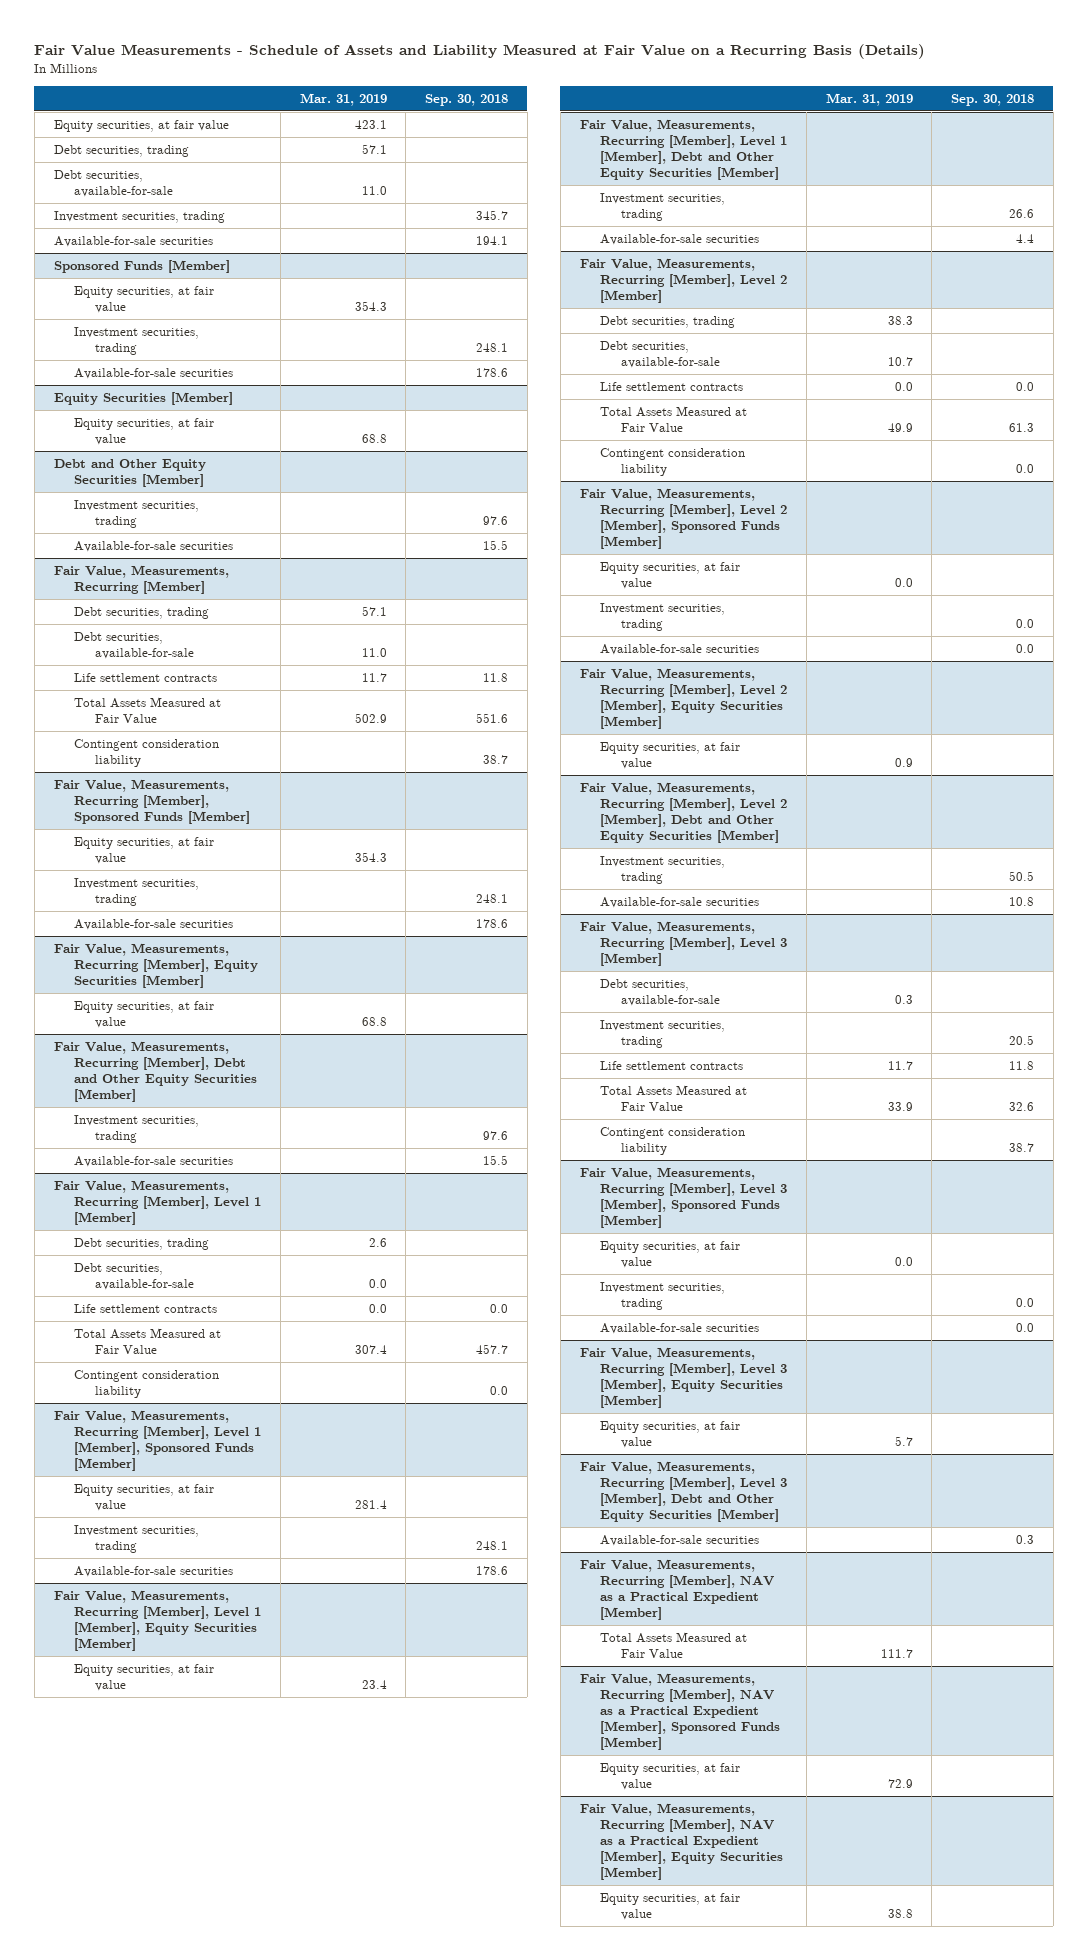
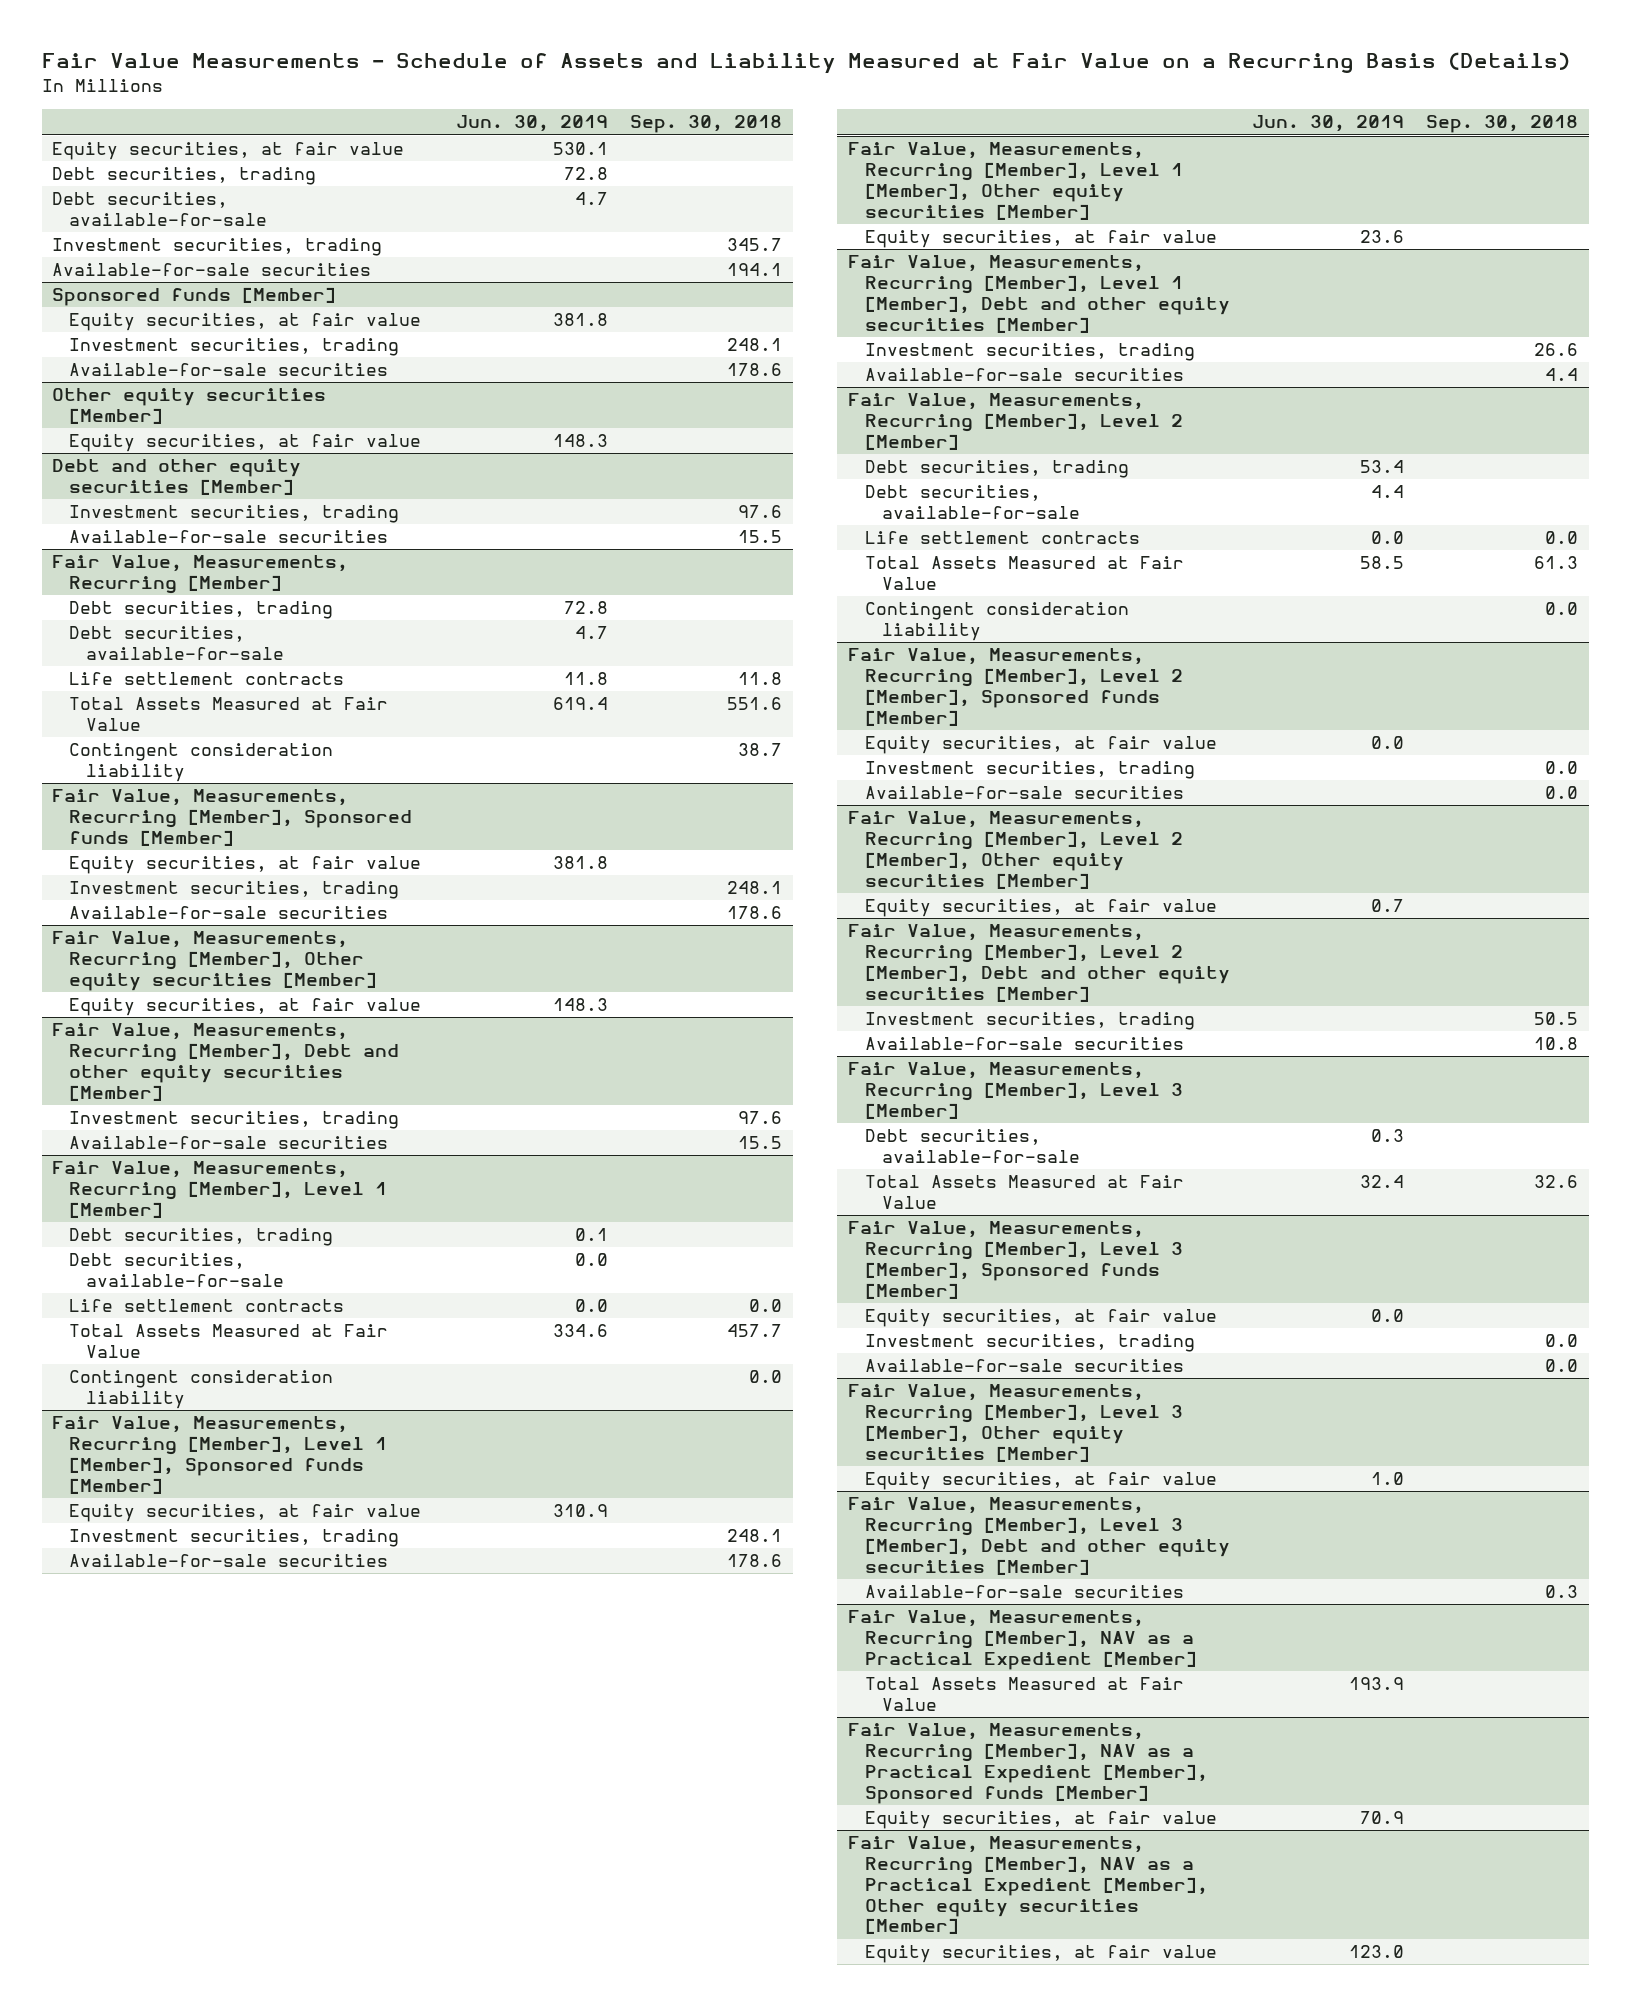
[299,92,387,106] Mar. 31, 2019 -> none
none -> [456,115,609,133] Jun. 30, 2019
[53,259,230,273] Sponsored Funds [Member] -> [52,287,337,307] Sponsored funds [Member]
[53,391,233,405] Equity Securities [Member] -> [52,388,327,425] Other equity securities [Member]
[53,458,206,488] Debt and Other Equity Securities [Member] -> [52,459,302,496] Debt and other equity securities [Member]
[53,778,251,825] Fair Value, Measurements, Recurring [Member], Sponsored Funds [Member] -> [52,789,413,846] Fair Value, Measurements, Recurring [Member], Sponsored funds [Member]
[53,942,259,989] Fair Value, Measurements, Recurring [Member], Equity Securities [Member] -> [52,931,378,991] Fair Value, Measurements, Recurring [Member], Other equity securities [Member]
[53,1040,258,1103] Fair Value, Measurements, Recurring [Member], Debt and Other Equity Securities [Member] -> [52,1023,400,1101] Fair Value, Measurements, Recurring [Member], Debt and other equity securities [Member]
[53,1409,262,1472] Fair Value, Measurements, Recurring [Member], Level 1 [Member], Sponsored Funds [Member] -> [52,1416,388,1494] Fair Value, Measurements, Recurring [Member], Level 1 [Member], Sponsored funds [Member]
[53,1589,262,1652] Fair Value, Measurements, Recurring [Member], Level 1 [Member], Equity Securities [Member] -> [847,142,1183,220] Fair Value, Measurements, Recurring [Member], Level 1 [Member], Other equity securities [Member]
[579,118,788,181] Fair Value, Measurements, Recurring [Member], Level 1 [Member], Debt and Other Equity Securities [Member] -> [847,255,1230,333] Fair Value, Measurements, Recurring [Member], Level 1 [Member], Debt and other equity securities [Member]
[579,487,788,550] Fair Value, Measurements, Recurring [Member], Level 2 [Member], Sponsored Funds [Member] -> [847,648,1183,726] Fair Value, Measurements, Recurring [Member], Level 2 [Member], Sponsored funds [Member]
[579,667,788,730] Fair Value, Measurements, Recurring [Member], Level 2 [Member], Equity Securities [Member] -> [847,811,1183,889] Fair Value, Measurements, Recurring [Member], Level 2 [Member], Other equity securities [Member]
[579,781,788,844] Fair Value, Measurements, Recurring [Member], Level 2 [Member], Debt and Other Equity Securities [Member] -> [847,924,1230,1002] Fair Value, Measurements, Recurring [Member], Level 2 [Member], Debt and other equity securities [Member]
[600,1019,726,1049] Investment securities, trading -> none
[600,1060,744,1070] Life settlement contracts -> none
[600,1126,746,1156] Contingent consideration liability -> none
[579,1166,788,1229] Fair Value, Measurements, Recurring [Member], Level 3 [Member], Sponsored Funds [Member] -> [847,1221,1183,1299] Fair Value, Measurements, Recurring [Member], Level 3 [Member], Sponsored funds [Member]
[579,1346,788,1409] Fair Value, Measurements, Recurring [Member], Level 3 [Member], Equity Securities [Member] -> [847,1384,1183,1462] Fair Value, Measurements, Recurring [Member], Level 3 [Member], Other equity securities [Member]
[579,1460,788,1523] Fair Value, Measurements, Recurring [Member], Level 3 [Member], Debt and Other Equity Securities [Member] -> [847,1497,1230,1575] Fair Value, Measurements, Recurring [Member], Level 3 [Member], Debt and other equity securities [Member]
[579,1672,781,1751] Fair Value, Measurements, Recurring [Member], NAV as a Practical Expedient [Member], Sponsored Funds [Member] -> [847,1723,1208,1804] Fair Value, Measurements, Recurring [Member], NAV as a Practical Expedient [Member], Sponsored funds [Member]
[579,1802,784,1881] Fair Value, Measurements, Recurring [Member], NAV as a Practical Expedient [Member], Equity Securities [Member] -> [847,1836,1208,1935] Fair Value, Measurements, Recurring [Member], NAV as a Practical Expedient [Member], Other equity securities [Member]

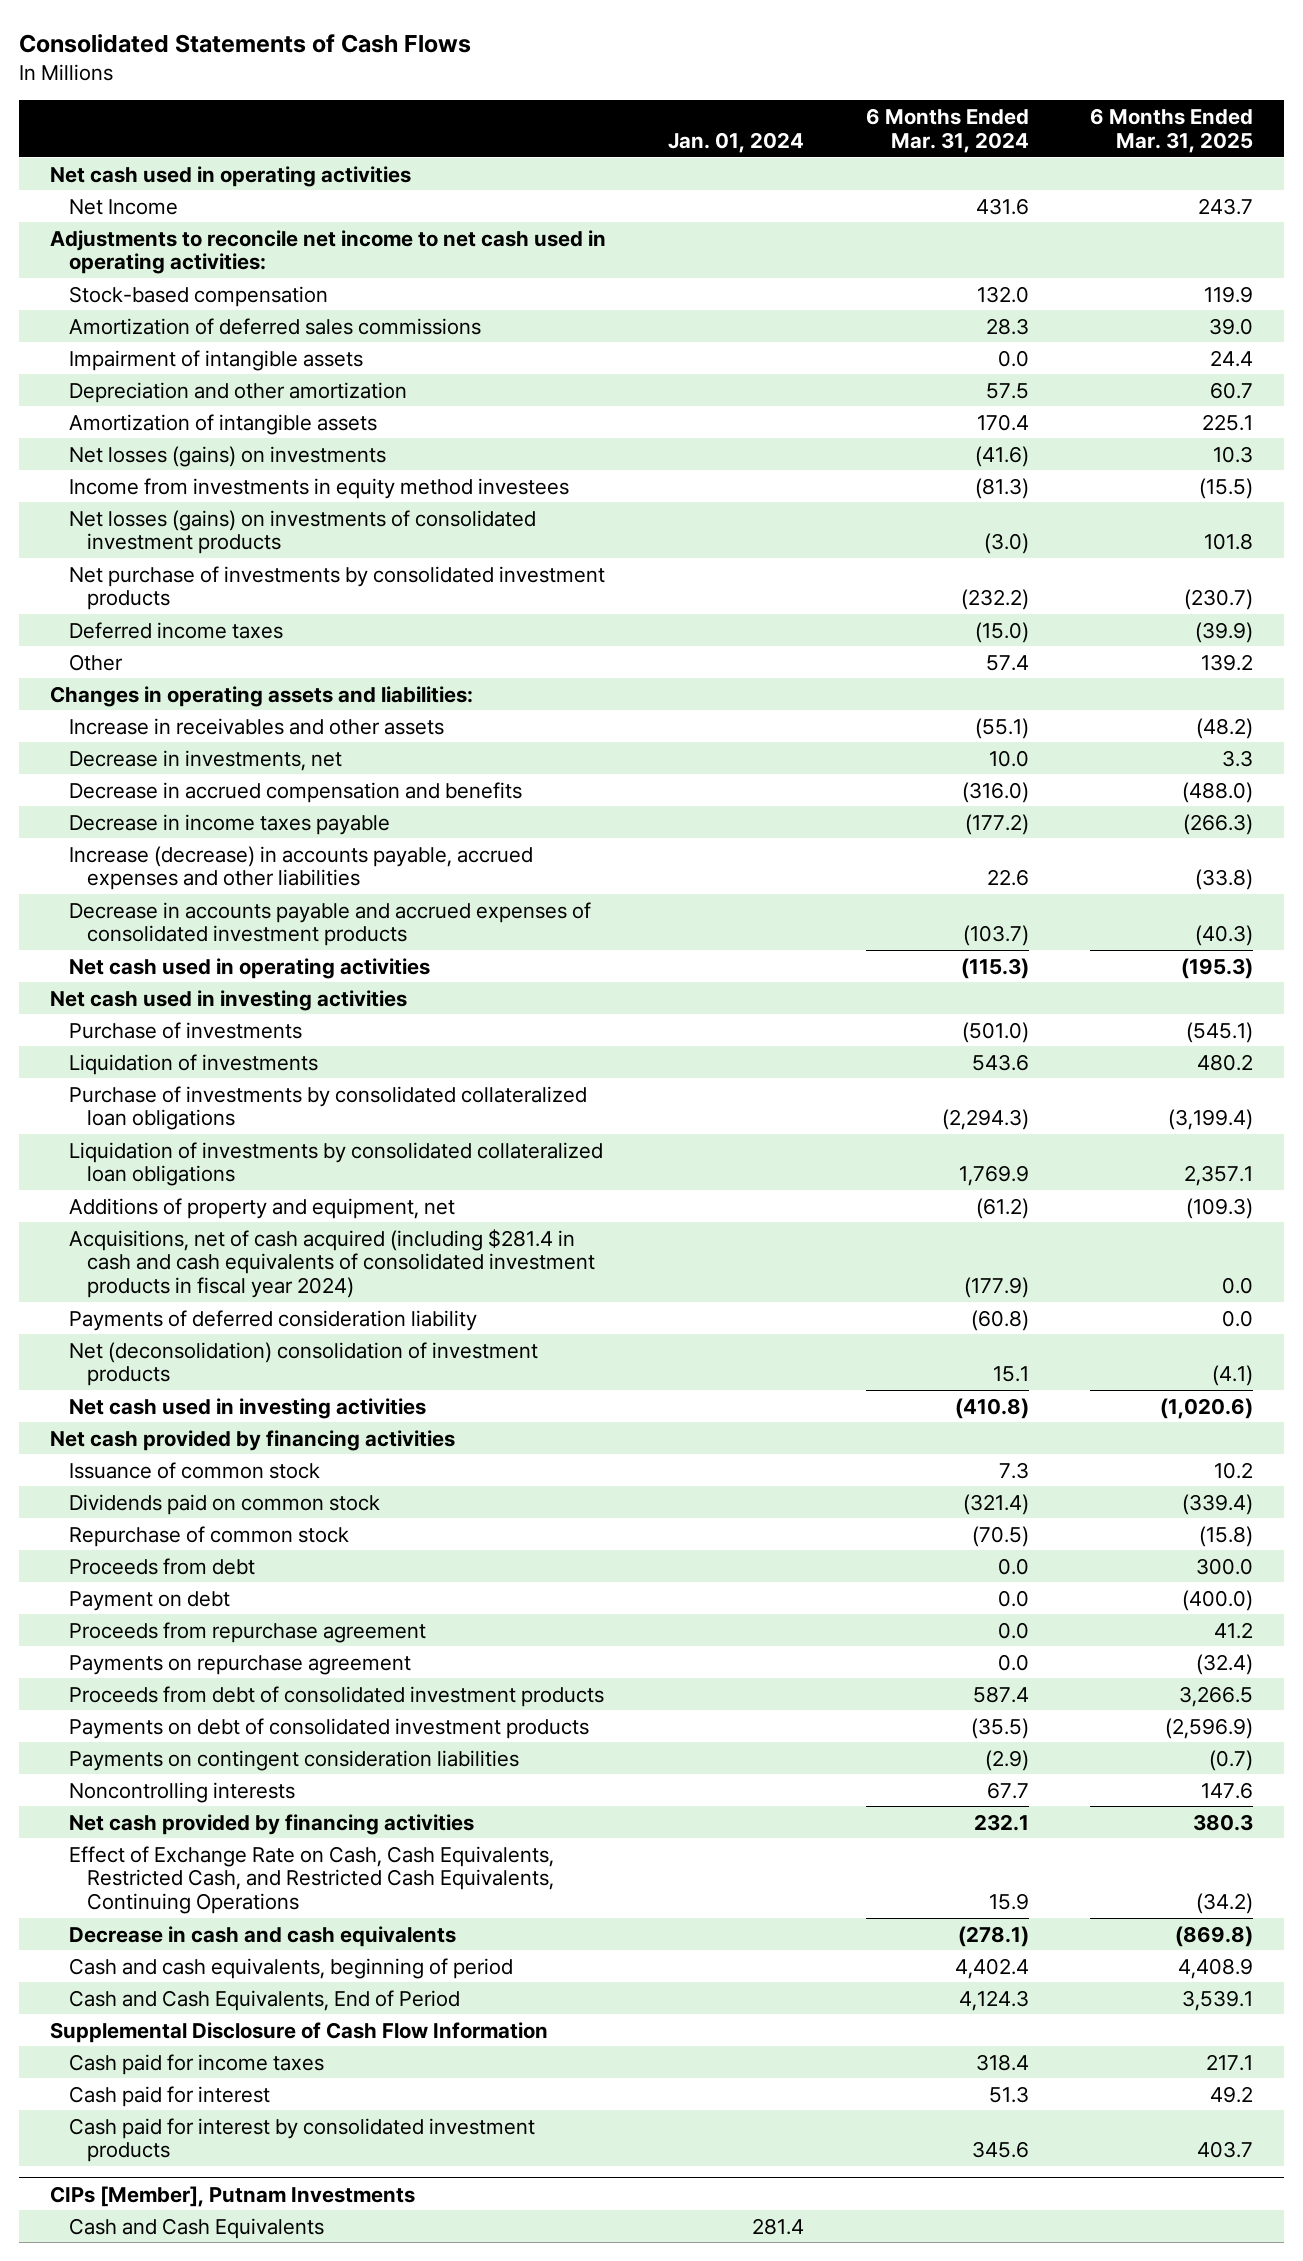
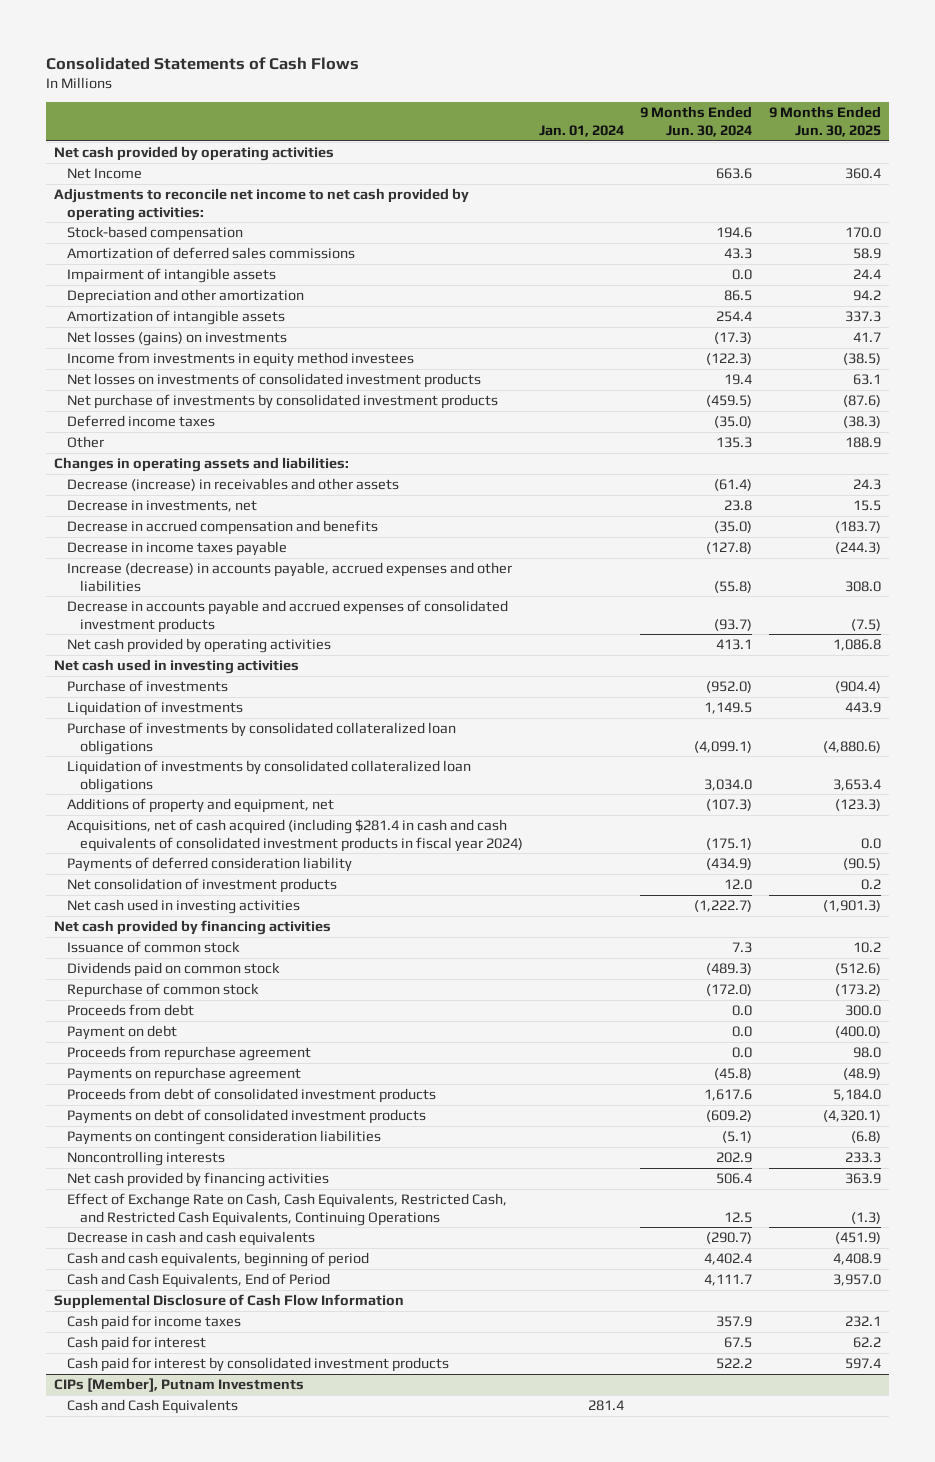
[865,107,1029,153] 6 Months Ended Mar. 31, 2024 -> none
[1090,107,1254,153] 6 Months Ended Mar. 31, 2025 -> none
none -> [640,106,753,137] 9 Months Ended Jun. 30, 2024
none -> [768,106,881,137] 9 Months Ended Jun. 30, 2025
[50,165,412,187] Net cash used in operating activities -> [54,146,335,162] Net cash provided by operating activities
[50,229,607,275] Adjustments to reconcile net income to net cash used in operating activities: -> [54,188,470,221] Adjustments to reconcile net income to net cash provided by operating activities:
[68,509,536,555] Net losses (gains) on investments of consolidated investment products -> [67,373,482,389] Net losses on investments of consolidated investment products
[68,717,444,735] Increase in receivables and other assets -> [67,478,400,492] Decrease (increase) in receivables and other assets
[68,957,430,979] Net cash used in operating activities -> [67,638,332,654] Net cash provided by operating activities
[68,1341,538,1387] Net (deconsolidation) consolidation of investment products -> [67,878,338,894] Net consolidation of investment products

